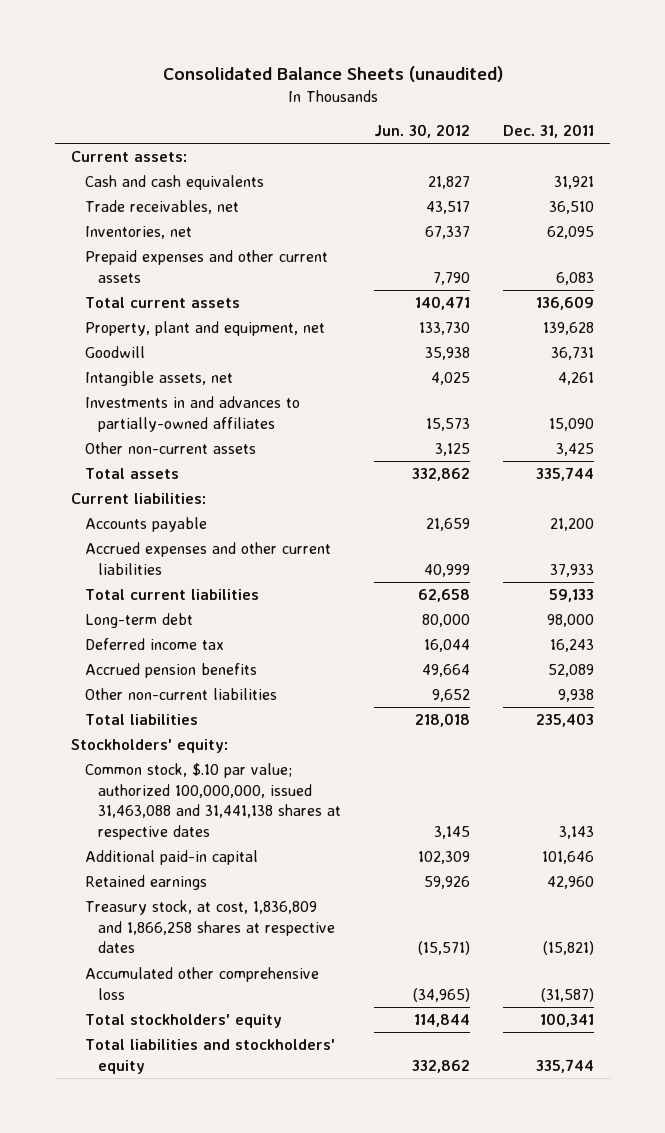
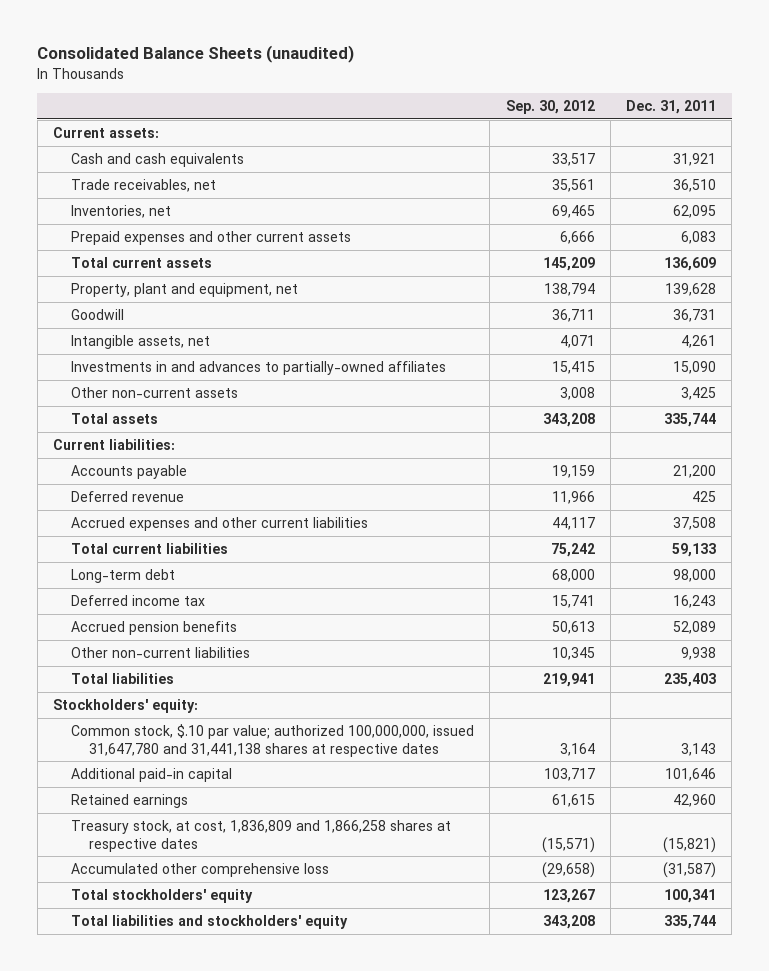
[374,124,471,139] Jun. 30, 2012 -> none
none -> [505,99,595,114] Sep. 30, 2012
none -> [71,490,185,502] Deferred revenue
[550,563,595,577] 37,933 -> [673,516,717,530] 37,508
[84,763,342,841] Common stock, $.10 par value; authorized 100,000,000, issued 31,463,088 and 31,441,138 shares at respective dates -> [71,723,475,757] Common stock, $.10 par value; authorized 100,000,000, issued 31,647,780 and 31,441,138 shares at respective dates

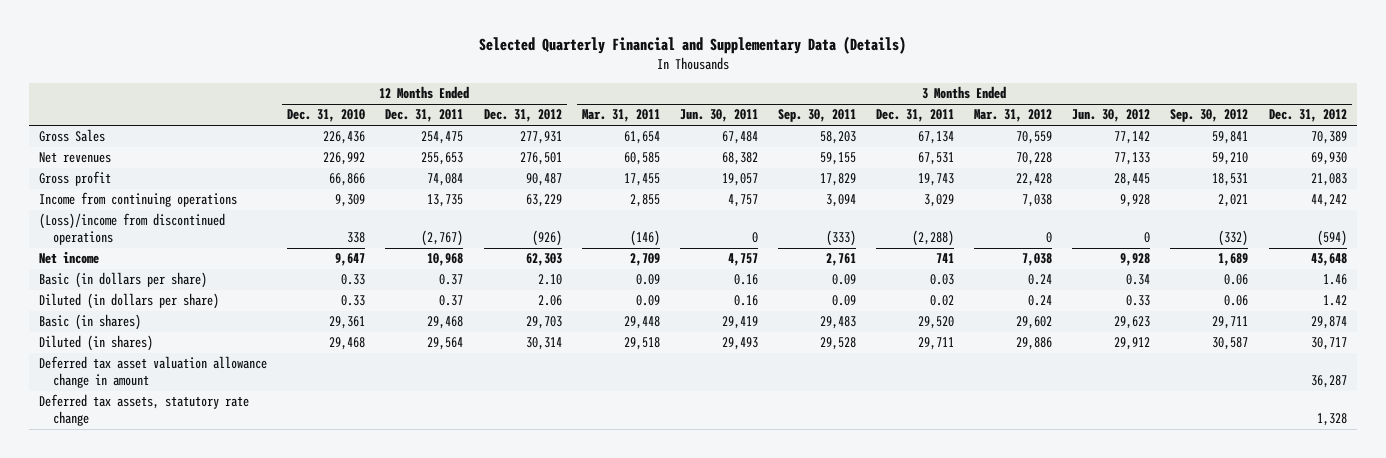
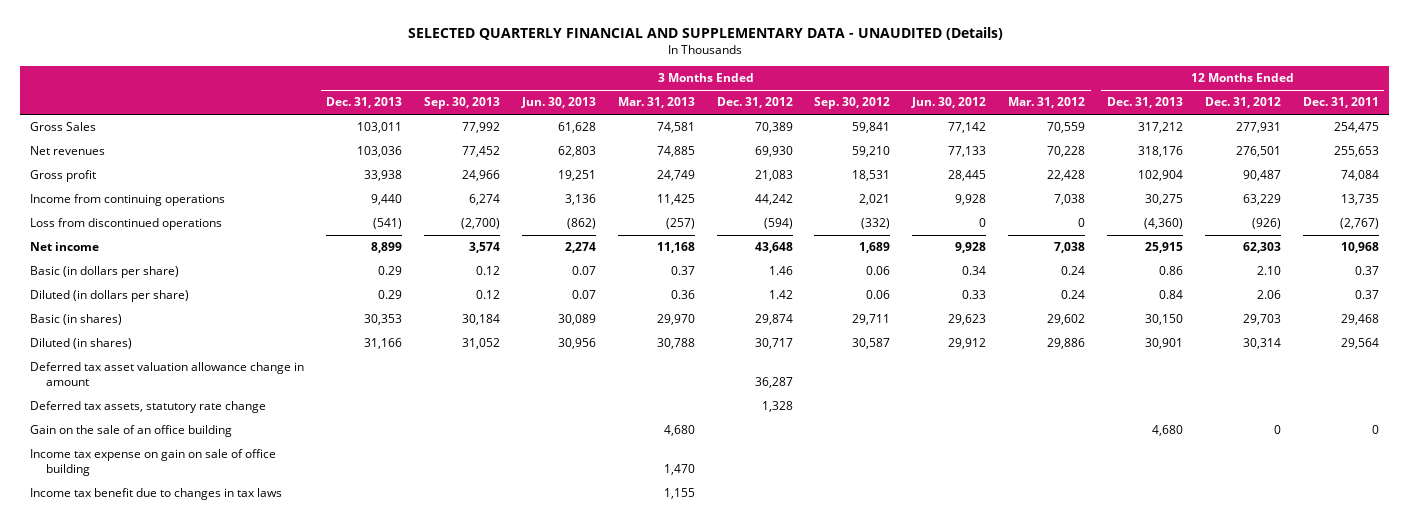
[478,36,906,55] Selected Quarterly Financial and Supplementary Data (Details) -> [407,27,1003,41] SELECTED QUARTERLY FINANCIAL AND SUPPLEMENTARY DATA - UNAUDITED (Details)
[287,109,366,123] Dec. 31, 2010 -> none
[581,109,660,123] Mar. 31, 2011 -> none
[679,109,758,123] Jun. 30, 2011 -> none
[777,109,856,123] Sep. 30, 2011 -> none
[876,109,955,123] Dec. 31, 2011 -> none
none -> [326,97,403,109] Dec. 31, 2013
none -> [424,97,501,110] Sep. 30, 2013
none -> [520,97,596,109] Jun. 30, 2013
none -> [617,97,695,109] Mar. 31, 2013
none -> [1106,97,1183,109] Dec. 31, 2013
[39,213,226,245] (Loss)/income from discontinued operations -> [30,218,223,231] Loss from discontinued operations
none -> [30,425,233,438] Gain on the sale of an office building
none -> [30,449,277,477] Income tax expense on gain on sale of office building
none -> [30,488,283,501] Income tax benefit due to changes in tax laws

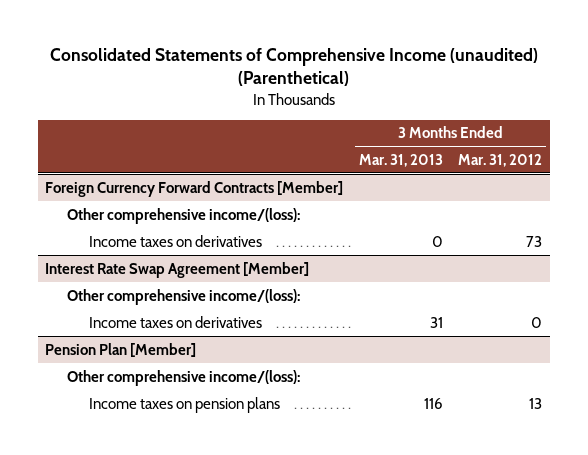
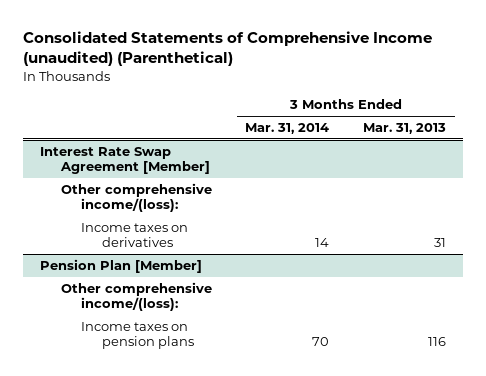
[458,153,543,167] Mar. 31, 2012 -> none
none -> [245,123,330,135] Mar. 31, 2014
[45,180,344,197] Foreign Currency Forward Contracts [Member] -> none
[67,207,301,224] Other comprehensive income/(loss): -> none
[89,234,263,247] Income taxes on derivatives -> none

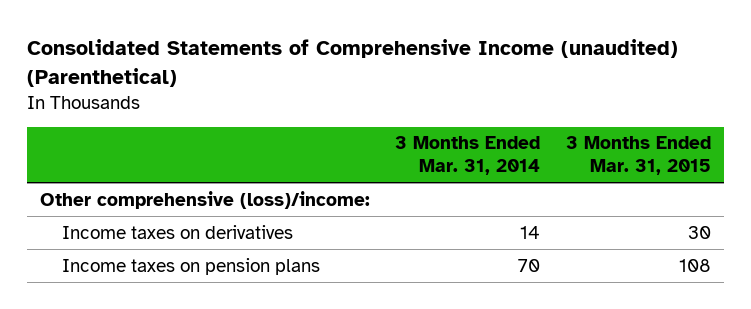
[363,123,447,135] Mar. 31, 2013 -> none
none -> [565,136,711,176] 3 Months Ended Mar. 31, 2015
[40,146,210,174] Interest Rate Swap Agreement [Member] -> none
[60,182,212,212] Other comprehensive income/(loss): -> [39,190,370,209] Other comprehensive (loss)/income:
[40,258,203,273] Pension Plan [Member] -> none
[60,281,212,311] Other comprehensive income/(loss): -> none

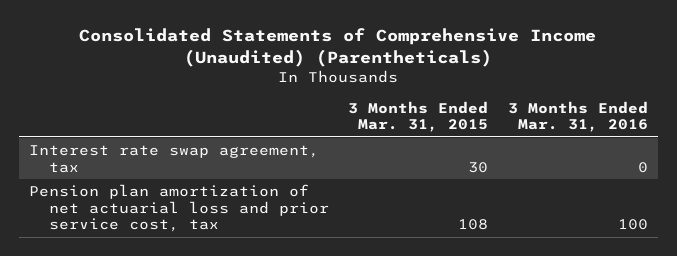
[26,39,678,87] Consolidated Statements of Comprehensive Income (unaudited) (Parenthetical) -> [79,28,597,67] Consolidated Statements of Comprehensive Income (Unaudited) (Parentheticals)
[395,136,541,176] 3 Months Ended Mar. 31, 2014 -> none
none -> [507,100,648,133] 3 Months Ended Mar. 31, 2016
[39,190,370,209] Other comprehensive (loss)/income: -> none
[62,224,294,239] Income taxes on derivatives -> [29,145,320,173] Interest rate swap agreement, tax
[62,257,321,275] Income taxes on pension plans -> [29,184,329,233] Pension plan amortization of net actuarial loss and prior service cost, tax

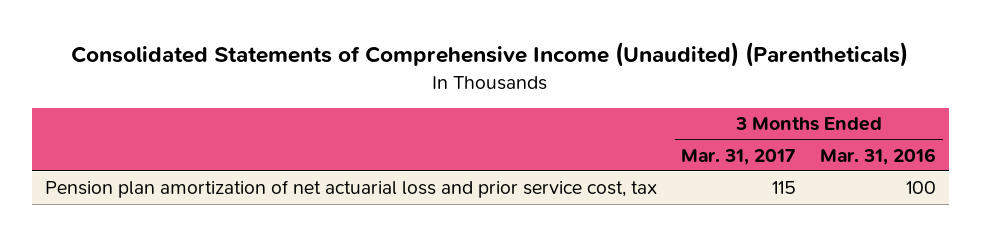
[348,100,489,133] 3 Months Ended Mar. 31, 2015 -> none
none -> [680,148,796,165] Mar. 31, 2017
[29,145,320,173] Interest rate swap agreement, tax -> none

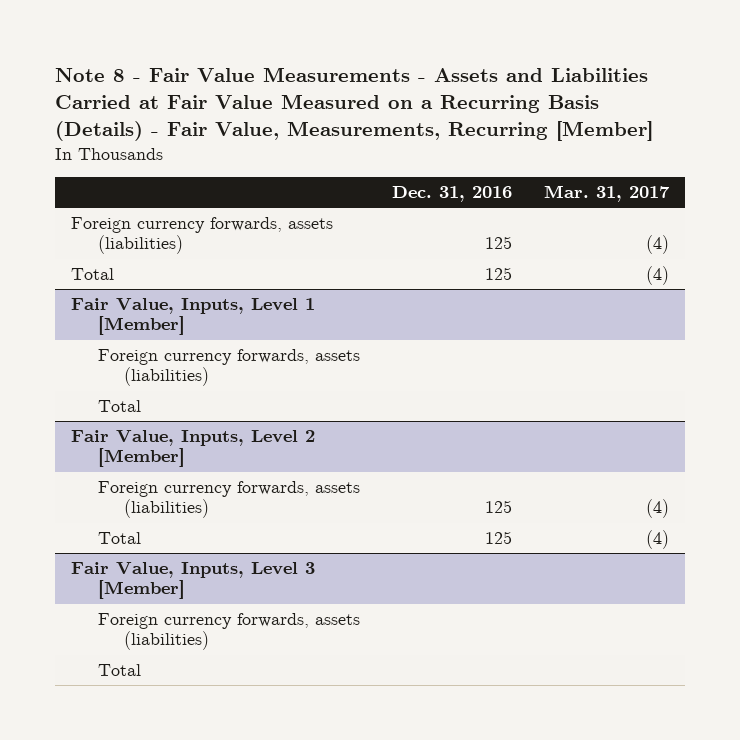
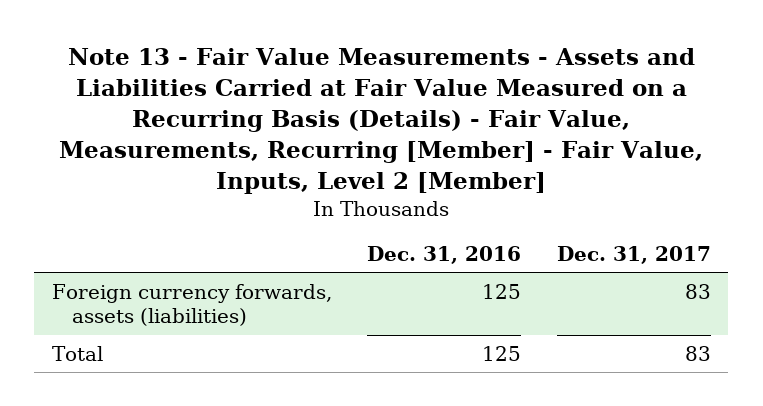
[54,66,653,142] Note 8 - Fair Value Measurements - Assets and Liabilities Carried at Fair Value Measured on a Recurring Basis (Details) - Fair Value, Measurements, Recurring [Member] -> [59,48,704,194] Note 13 - Fair Value Measurements - Assets and Liabilities Carried at Fair Value Measured on a Recurring Basis (Details) - Fair Value, Measurements, Recurring [Member] - Fair Value, Inputs, Level 2 [Member]
[543,185,670,203] Mar. 31, 2017 -> none
none -> [556,246,711,265] Dec. 31, 2017
[70,298,315,336] Fair Value, Inputs, Level 1 [Member] -> none
[97,349,360,387] Foreign currency forwards, assets (liabilities) -> none
[97,400,141,413] Total -> none
[70,430,315,468] Fair Value, Inputs, Level 2 [Member] -> none
[97,481,360,519] Foreign currency forwards, assets (liabilities) -> none
[97,532,141,545] Total -> none
[70,562,315,600] Fair Value, Inputs, Level 3 [Member] -> none
[97,613,360,651] Foreign currency forwards, assets (liabilities) -> none
[97,664,141,677] Total -> none

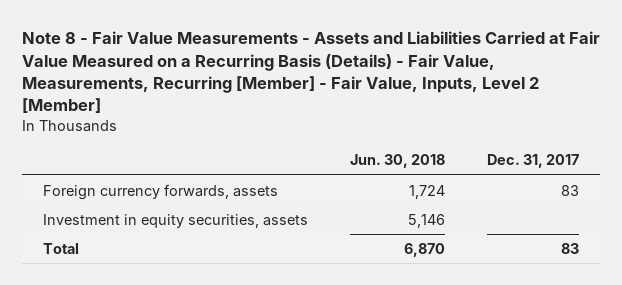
[59,48,704,194] Note 13 - Fair Value Measurements - Assets and Liabilities Carried at Fair Value Measured on a Recurring Basis (Details) - Fair Value, Measurements, Recurring [Member] - Fair Value, Inputs, Level 2 [Member] -> [21,31,600,114] Note 8 - Fair Value Measurements - Assets and Liabilities Carried at Fair Value Measured on a Recurring Basis (Details) - Fair Value, Measurements, Recurring [Member] - Fair Value, Inputs, Level 2 [Member]
[367,246,522,265] Dec. 31, 2016 -> none
none -> [350,154,446,169] Jun. 30, 2018
[52,283,333,327] Foreign currency forwards, assets (liabilities) -> [42,184,278,201] Foreign currency forwards, assets
none -> [42,214,308,229] Investment in equity securities, assets

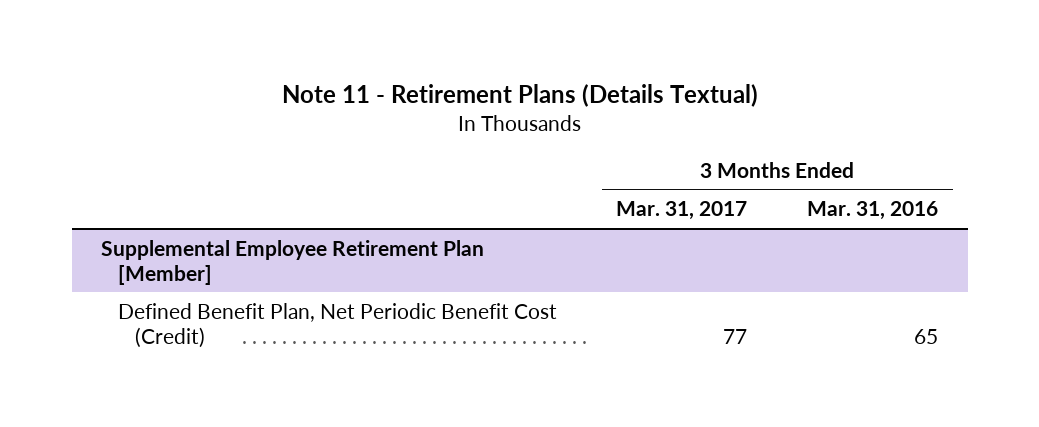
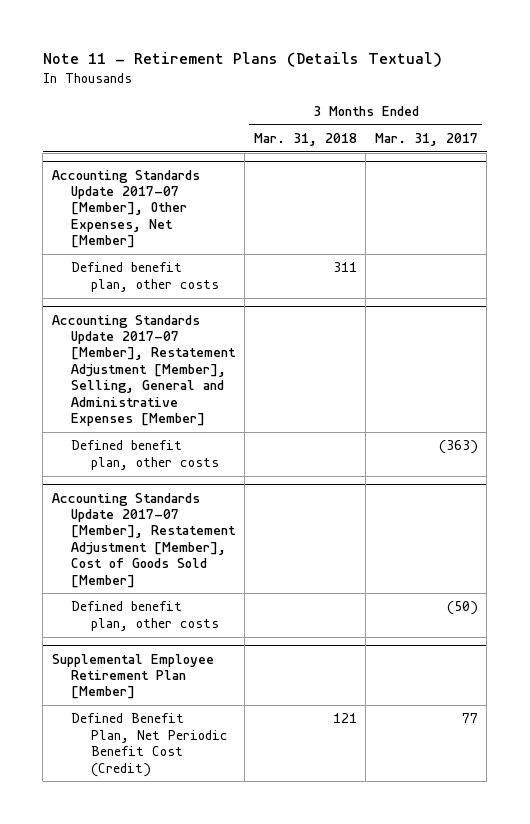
[806,201,938,221] Mar. 31, 2016 -> none
none -> [253,132,357,146] Mar. 31, 2018
none -> [51,169,200,249] Accounting Standards Update 2017-07 [Member], Other Expenses, Net [Member]
none -> [71,262,219,292] Defined benefit plan, other costs
none -> [51,314,237,426] Accounting Standards Update 2017-07 [Member], Restatement Adjustment [Member], Selling, General and Administrative Expenses [Member]
none -> [71,440,219,470] Defined benefit plan, other costs
none -> [51,492,237,588] Accounting Standards Update 2017-07 [Member], Restatement Adjustment [Member], Cost of Goods Sold [Member]
none -> [71,601,219,631] Defined benefit plan, other costs

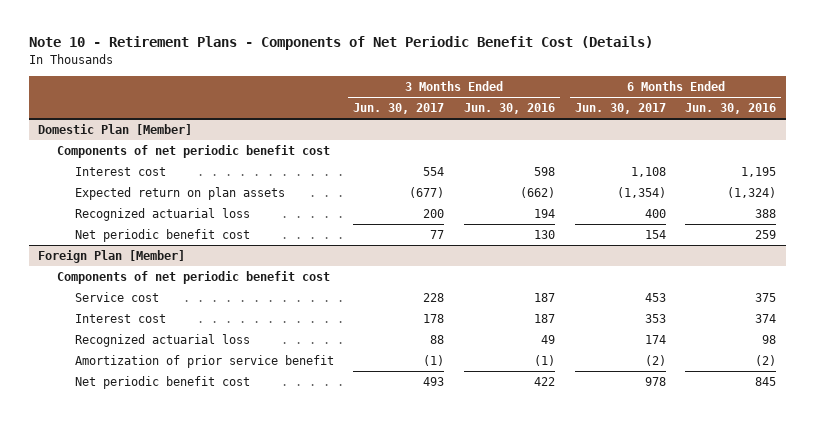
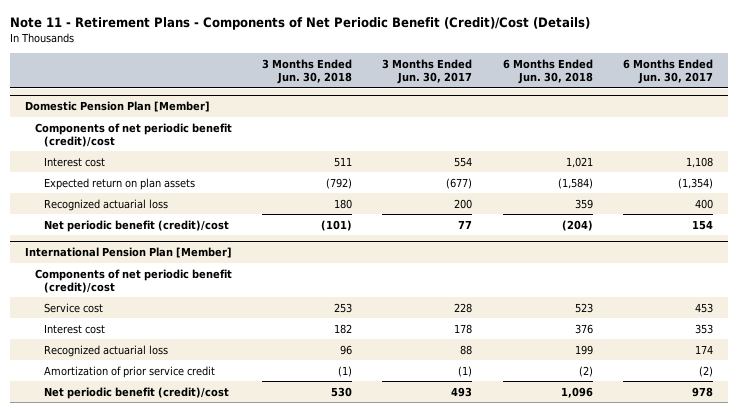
[28,36,653,51] Note 10 - Retirement Plans - Components of Net Periodic Benefit Cost (Details) -> [10,17,591,31] Note 11 - Retirement Plans - Components of Net Periodic Benefit (Credit)/Cost (Details)
[464,103,556,115] Jun. 30, 2016 -> none
[685,103,777,115] Jun. 30, 2016 -> none
none -> [262,58,353,84] 3 Months Ended Jun. 30, 2018
none -> [502,58,593,84] 6 Months Ended Jun. 30, 2018
[38,124,193,136] Domestic Plan [Member] -> [25,101,211,113] Domestic Pension Plan [Member]
[56,145,330,159] Components of net periodic benefit cost -> [34,122,232,147] Components of net periodic benefit (credit)/cost
[74,229,250,243] Net periodic benefit cost -> [44,219,230,232] Net periodic benefit (credit)/cost
[38,250,186,264] Foreign Plan [Member] -> [25,247,233,259] International Pension Plan [Member]
[56,271,330,285] Components of net periodic benefit cost -> [34,268,232,293] Components of net periodic benefit (credit)/cost
[74,355,334,369] Amortization of prior service benefit -> [44,365,216,378] Amortization of prior service credit
[74,376,250,390] Net periodic benefit cost -> [44,386,230,399] Net periodic benefit (credit)/cost

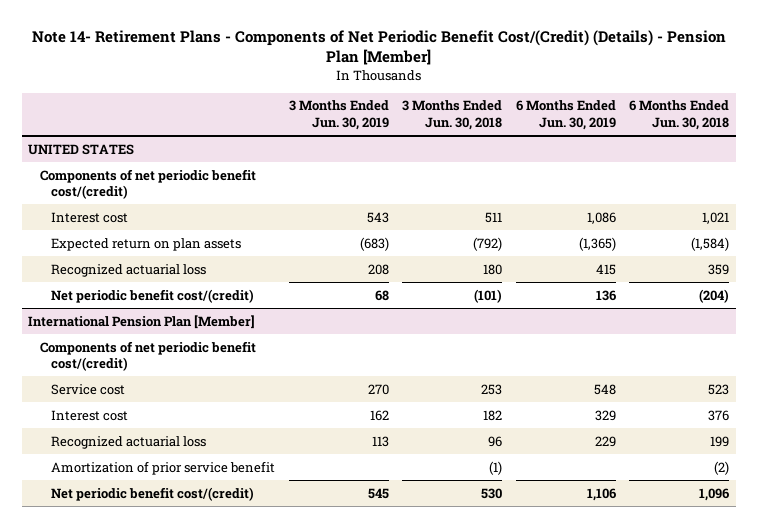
[10,17,591,31] Note 11 - Retirement Plans - Components of Net Periodic Benefit (Credit)/Cost (Details) -> [31,29,726,66] Note 14- Retirement Plans - Components of Net Periodic Benefit Cost/(Credit) (Details) - Pension Plan [Member]
[382,58,473,84] 3 Months Ended Jun. 30, 2017 -> none
[622,58,713,84] 6 Months Ended Jun. 30, 2017 -> none
none -> [288,100,389,130] 3 Months Ended Jun. 30, 2019
none -> [515,100,616,130] 6 Months Ended Jun. 30, 2019
[25,101,211,113] Domestic Pension Plan [Member] -> none
none -> [28,143,135,155] UNITED STATES
[34,122,232,147] Components of net periodic benefit (credit)/cost -> [39,168,256,200] Components of net periodic benefit cost/(credit)
[44,219,230,232] Net periodic benefit (credit)/cost -> [51,288,255,303] Net periodic benefit cost/(credit)
[34,268,232,293] Components of net periodic benefit (credit)/cost -> [39,340,256,372] Components of net periodic benefit cost/(credit)
[44,365,216,378] Amortization of prior service credit -> [51,460,276,475] Amortization of prior service benefit
[44,386,230,399] Net periodic benefit (credit)/cost -> [51,486,255,501] Net periodic benefit cost/(credit)

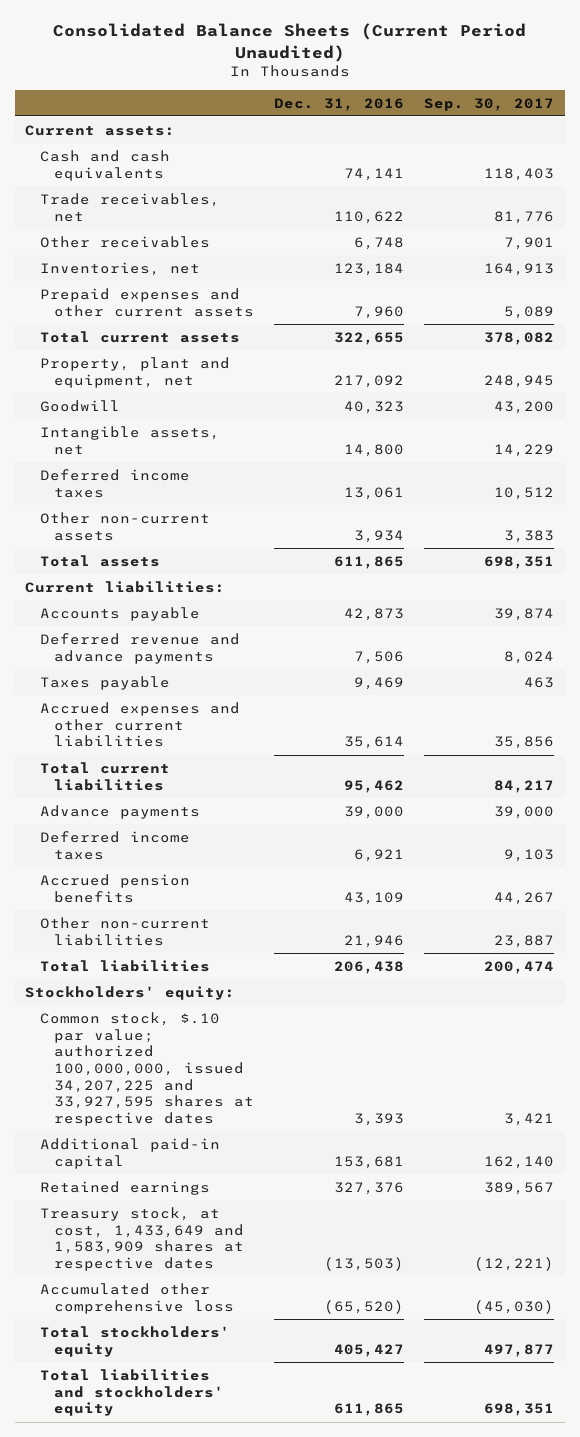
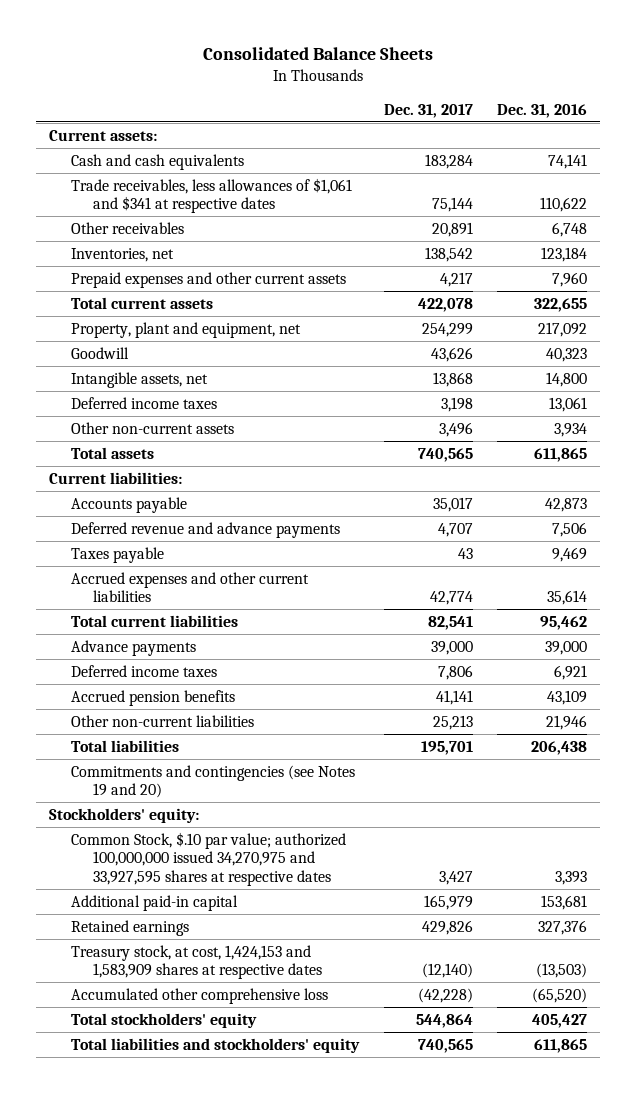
[52,23,526,62] Consolidated Balance Sheets (Current Period Unaudited) -> [202,47,433,61] Consolidated Balance Sheets
[424,97,555,111] Sep. 30, 2017 -> none
none -> [383,103,473,118] Dec. 31, 2017
[39,192,220,222] Trade receivables, net -> [70,177,352,214] Trade receivables, less allowances of $1,061 and $341 at respective dates
none -> [70,764,355,799] Commitments and contingencies (see Notes 19 and 20)
[39,1011,254,1127] Common stock, $.10 par value; authorized 100,000,000, issued 34,207,225 and 33,927,595 shares at respective dates -> [70,831,346,886] Common Stock, $.10 par value; authorized 100,000,000 issued 34,270,975 and 33,927,595 shares at respective dates
[39,1206,244,1271] Treasury stock, at cost, 1,433,649 and 1,583,909 shares at respective dates -> [70,944,323,980] Treasury stock, at cost, 1,424,153 and 1,583,909 shares at respective dates

